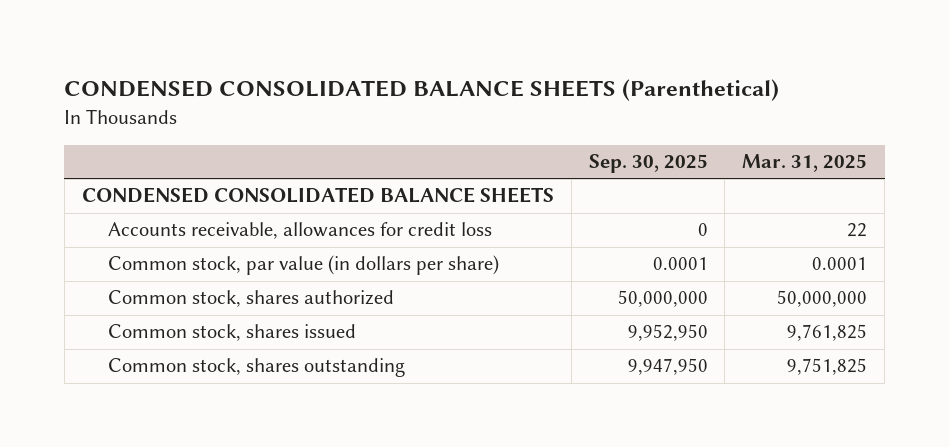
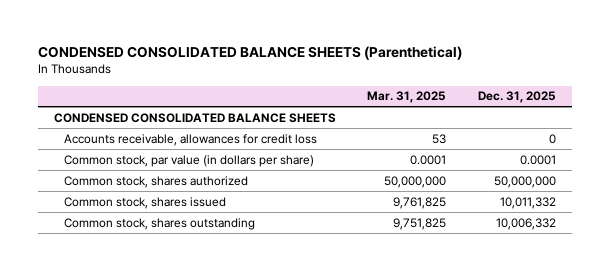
[588,154,708,174] Sep. 30, 2025 -> none
none -> [477,91,556,104] Dec. 31, 2025
[847,223,868,238] 22 -> [432,133,447,144] 53

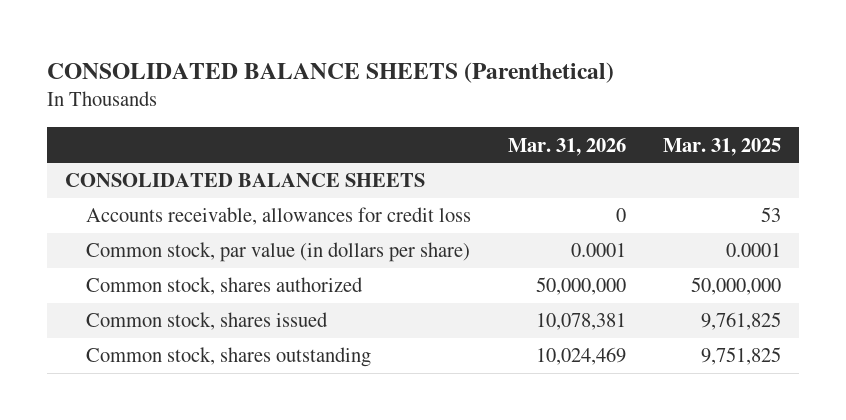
[37,45,462,60] CONDENSED CONSOLIDATED BALANCE SHEETS (Parenthetical) -> [46,61,614,83] CONSOLIDATED BALANCE SHEETS (Parenthetical)
[477,91,556,104] Dec. 31, 2025 -> none
none -> [508,137,627,156] Mar. 31, 2026
[53,112,336,123] CONDENSED CONSOLIDATED BALANCE SHEETS -> [64,173,425,188] CONSOLIDATED BALANCE SHEETS

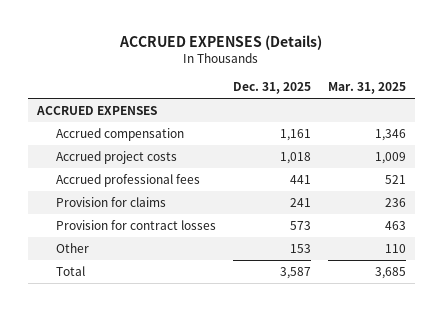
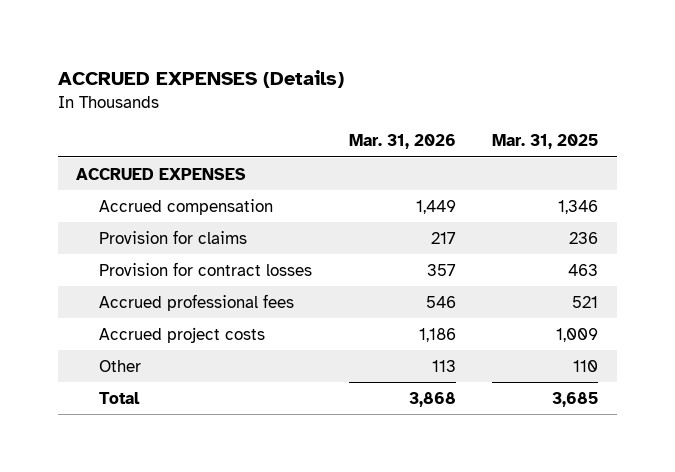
[232,82,311,95] Dec. 31, 2025 -> none
none -> [348,134,456,150] Mar. 31, 2026
[55,173,200,187] Accrued professional fees -> [98,293,294,311] Accrued professional fees
[55,150,177,164] Accrued project costs -> [98,326,265,343] Accrued project costs

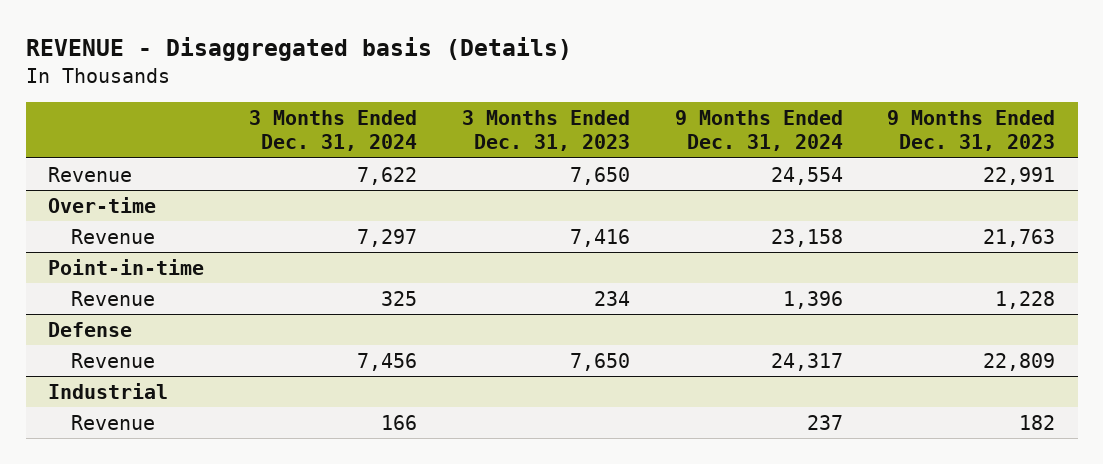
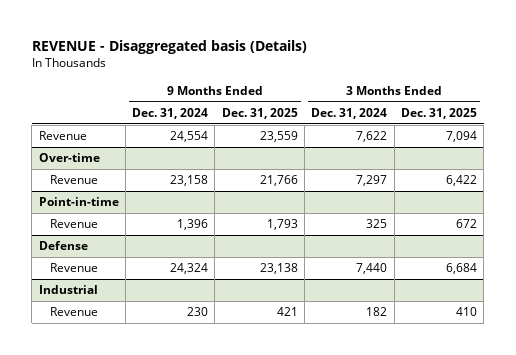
[461,110,630,152] 3 Months Ended Dec. 31, 2023 -> none
[887,110,1056,152] 9 Months Ended Dec. 31, 2023 -> none
none -> [221,108,298,120] Dec. 31, 2025
none -> [401,108,478,120] Dec. 31, 2025
[356,352,417,371] 7,456 -> [356,263,388,275] 7,440
[770,352,843,371] 24,317 -> [170,263,209,275] 24,324
[380,414,417,430] 166 -> [366,307,388,317] 182
[806,414,843,430] 237 -> [187,307,209,317] 230

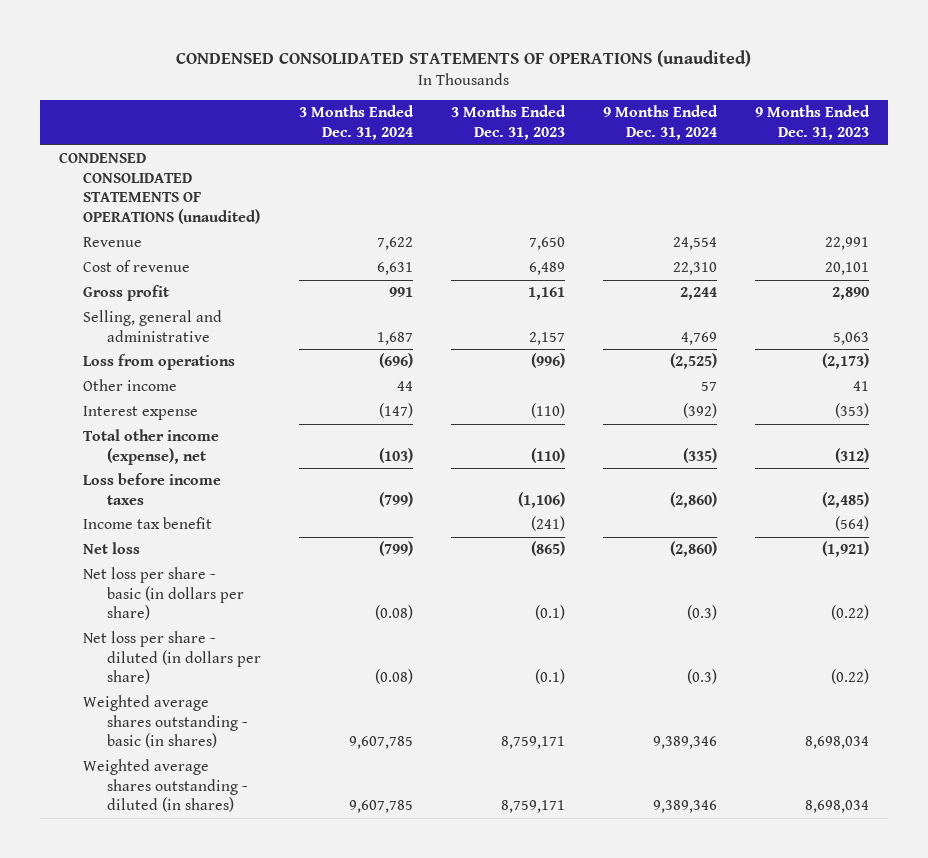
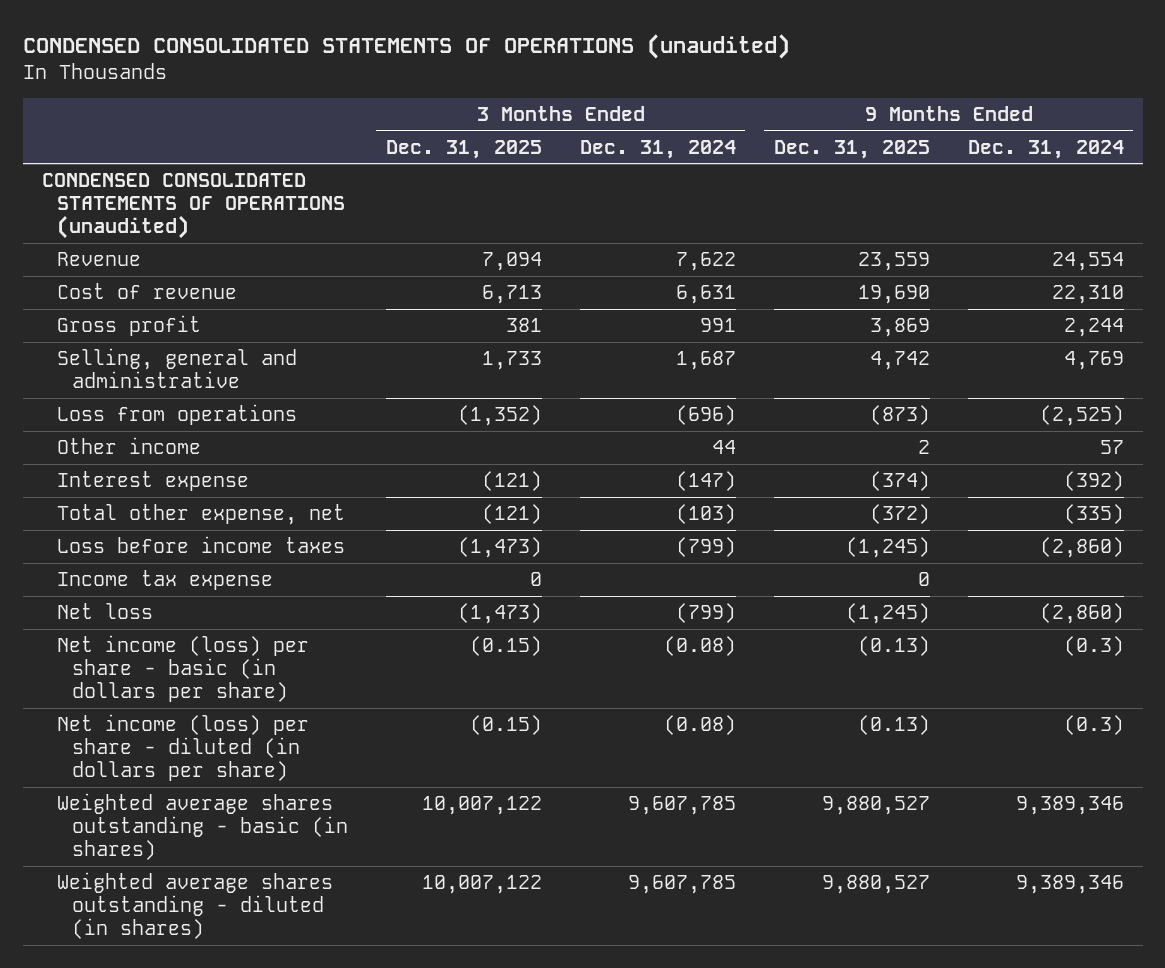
[451,105,567,141] 3 Months Ended Dec. 31, 2023 -> none
[754,105,870,141] 9 Months Ended Dec. 31, 2023 -> none
none -> [385,139,542,159] Dec. 31, 2025
none -> [773,139,930,159] Dec. 31, 2025
[83,429,220,465] Total other income (expense), net -> [56,504,345,526] Total other expense, net
[83,517,213,530] Income tax benefit -> [56,570,273,591] Income tax expense
[83,567,245,621] Net loss per share - basic (in dollars per share) -> [56,635,309,703] Net income (loss) per share - basic (in dollars per share)
[83,631,262,685] Net loss per share - diluted (in dollars per share) -> [56,714,309,782] Net income (loss) per share - diluted (in dollars per share)

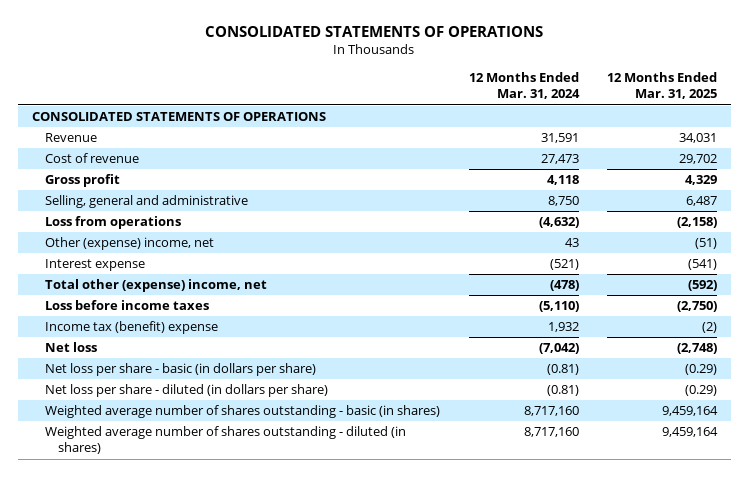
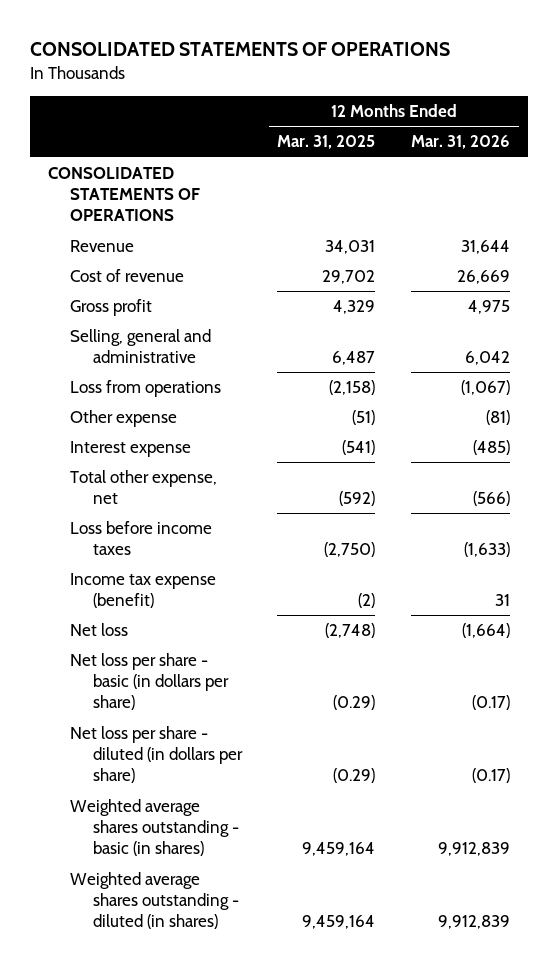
[468,72,580,100] 12 Months Ended Mar. 31, 2024 -> none
none -> [410,135,510,150] Mar. 31, 2026
[45,237,215,251] Other (expense) income, net -> [70,410,178,428] Other expense
[45,279,268,293] Total other (expense) income, net -> [70,470,218,505] Total other expense, net
[45,321,219,335] Income tax (benefit) expense -> [70,573,217,609] Income tax expense (benefit)
[45,405,441,419] Weighted average number of shares outstanding - basic (in shares) -> [70,799,239,857] Weighted average shares outstanding - basic (in shares)
[45,426,407,455] Weighted average number of shares outstanding - diluted (in shares) -> [70,872,239,930] Weighted average shares outstanding - diluted (in shares)

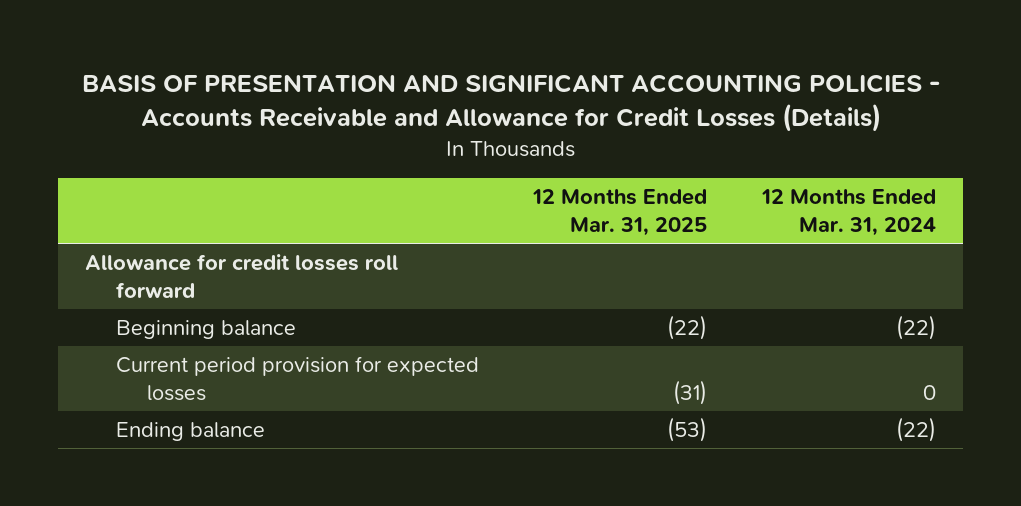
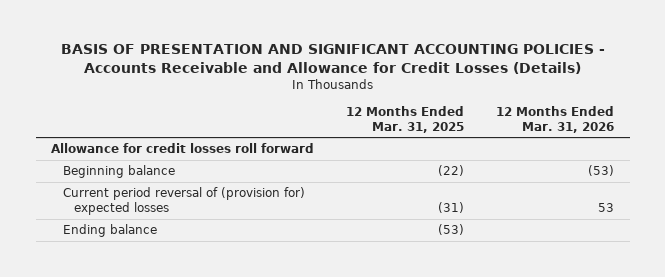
[760,188,936,237] 12 Months Ended Mar. 31, 2024 -> none
none -> [495,105,614,134] 12 Months Ended Mar. 31, 2026
[115,355,479,402] Current period provision for expected losses -> [62,187,305,216] Current period reversal of (provision for) expected losses

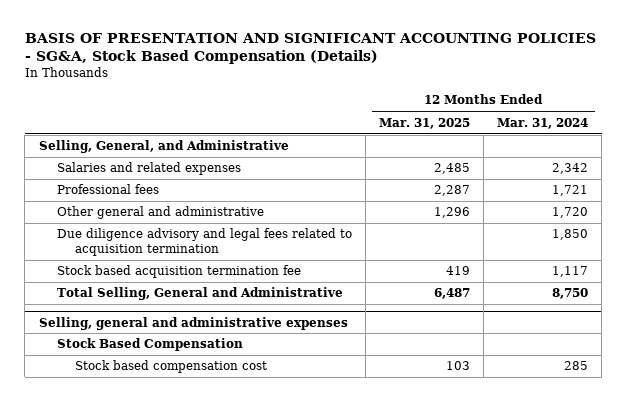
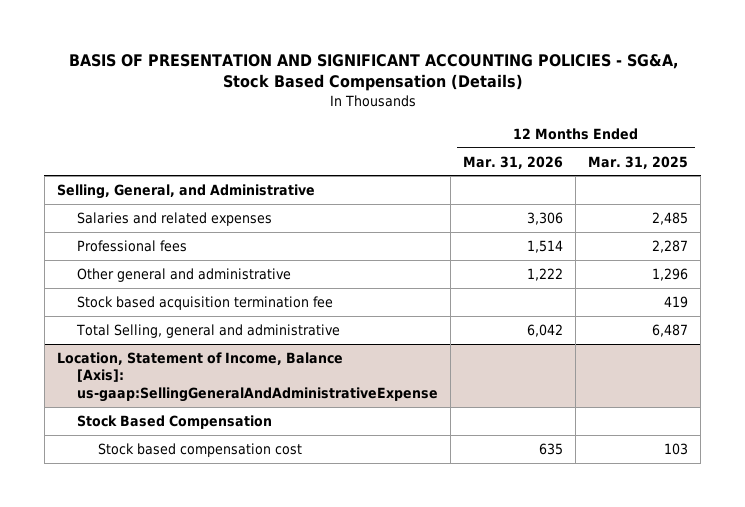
[496,117,588,129] Mar. 31, 2024 -> none
none -> [463,155,564,169] Mar. 31, 2026
[56,228,352,256] Due diligence advisory and legal fees related to acquisition termination -> none
[38,316,348,330] Selling, general and administrative expenses -> none
[56,287,343,301] Total Selling, General and Administrative -> [76,323,341,338] Total Selling, general and administrative
none -> [56,351,439,402] Location, Statement of Income, Balance [Axis]: us-gaap:SellingGeneralAndAdministrativeExpense

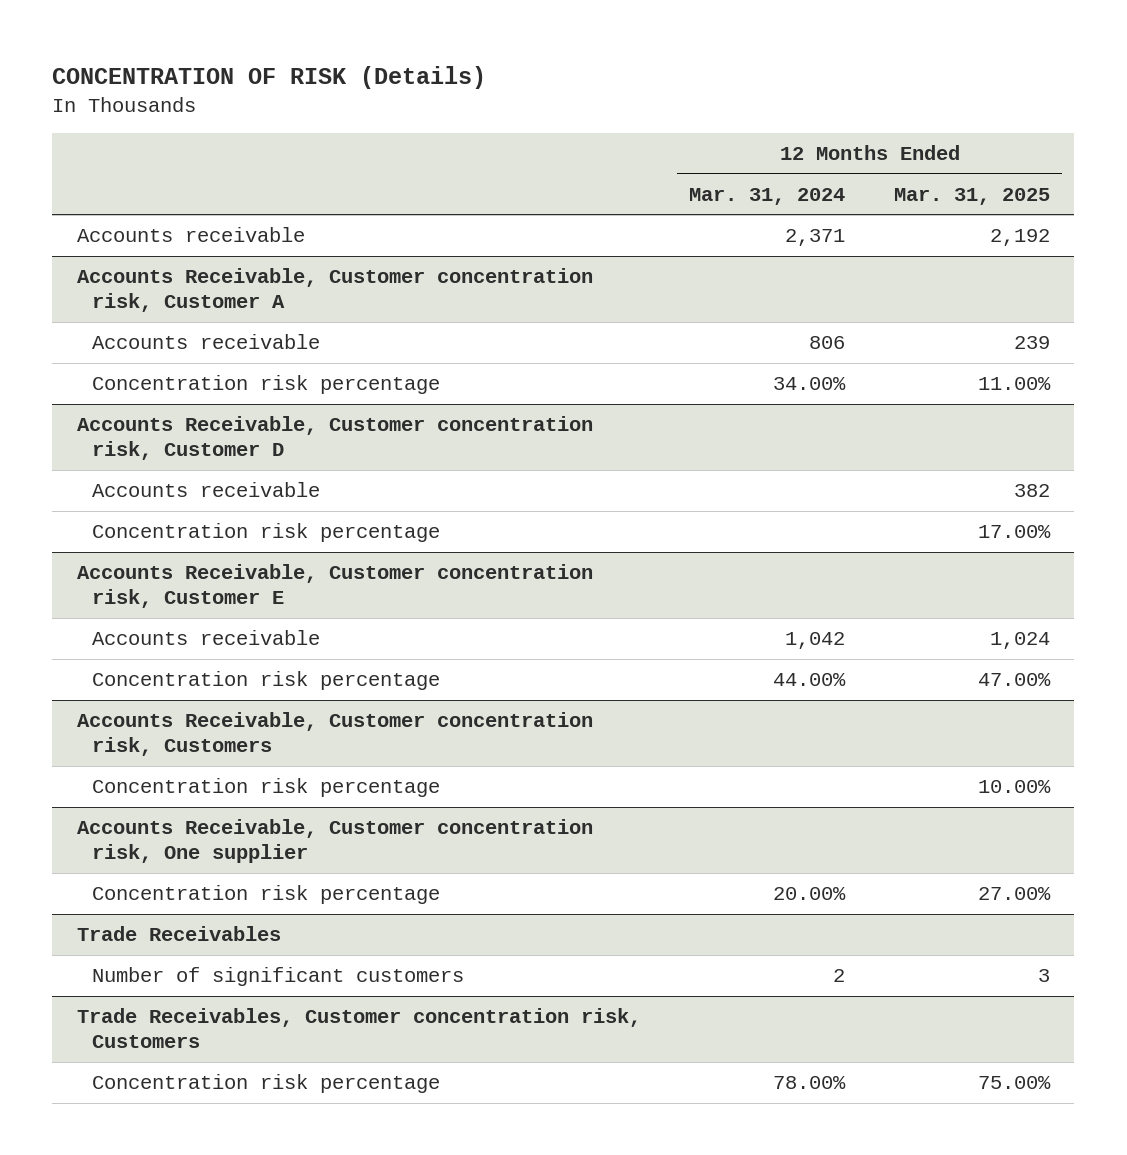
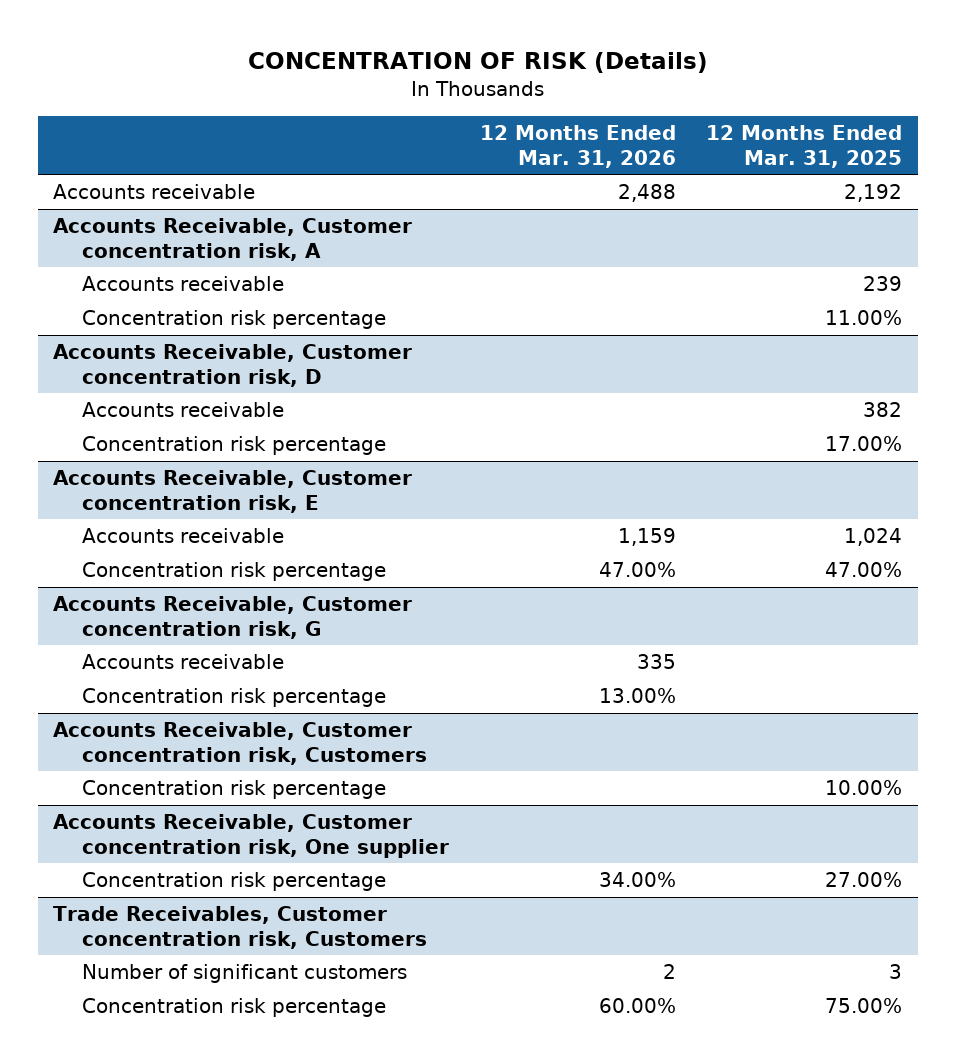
[689,187,846,205] Mar. 31, 2024 -> none
none -> [479,124,676,168] 12 Months Ended Mar. 31, 2026
[76,268,593,313] Accounts Receivable, Customer concentration risk, Customer A -> [53,218,413,261] Accounts Receivable, Customer concentration risk, A
[76,416,593,461] Accounts Receivable, Customer concentration risk, Customer D -> [53,344,413,387] Accounts Receivable, Customer concentration risk, D
[76,564,593,609] Accounts Receivable, Customer concentration risk, Customer E -> [53,470,413,513] Accounts Receivable, Customer concentration risk, E
none -> [53,596,413,639] Accounts Receivable, Customer concentration risk, G
none -> [82,654,285,670] Accounts receivable
none -> [82,688,387,708] Concentration risk percentage
[76,926,281,942] Trade Receivables -> none
[91,967,464,987] Number of significant customers -> none
none -> [82,964,408,984] Number of significant customers

